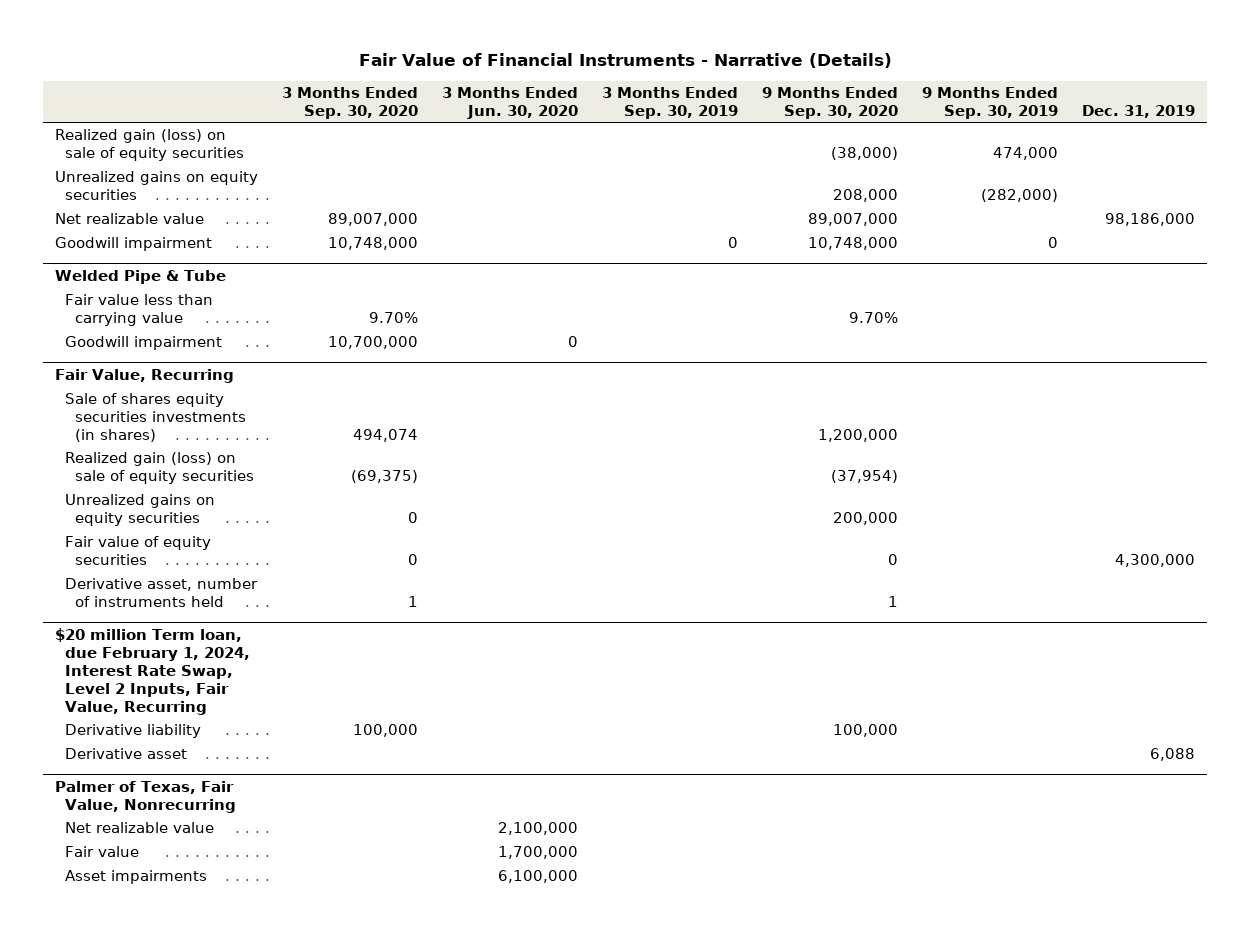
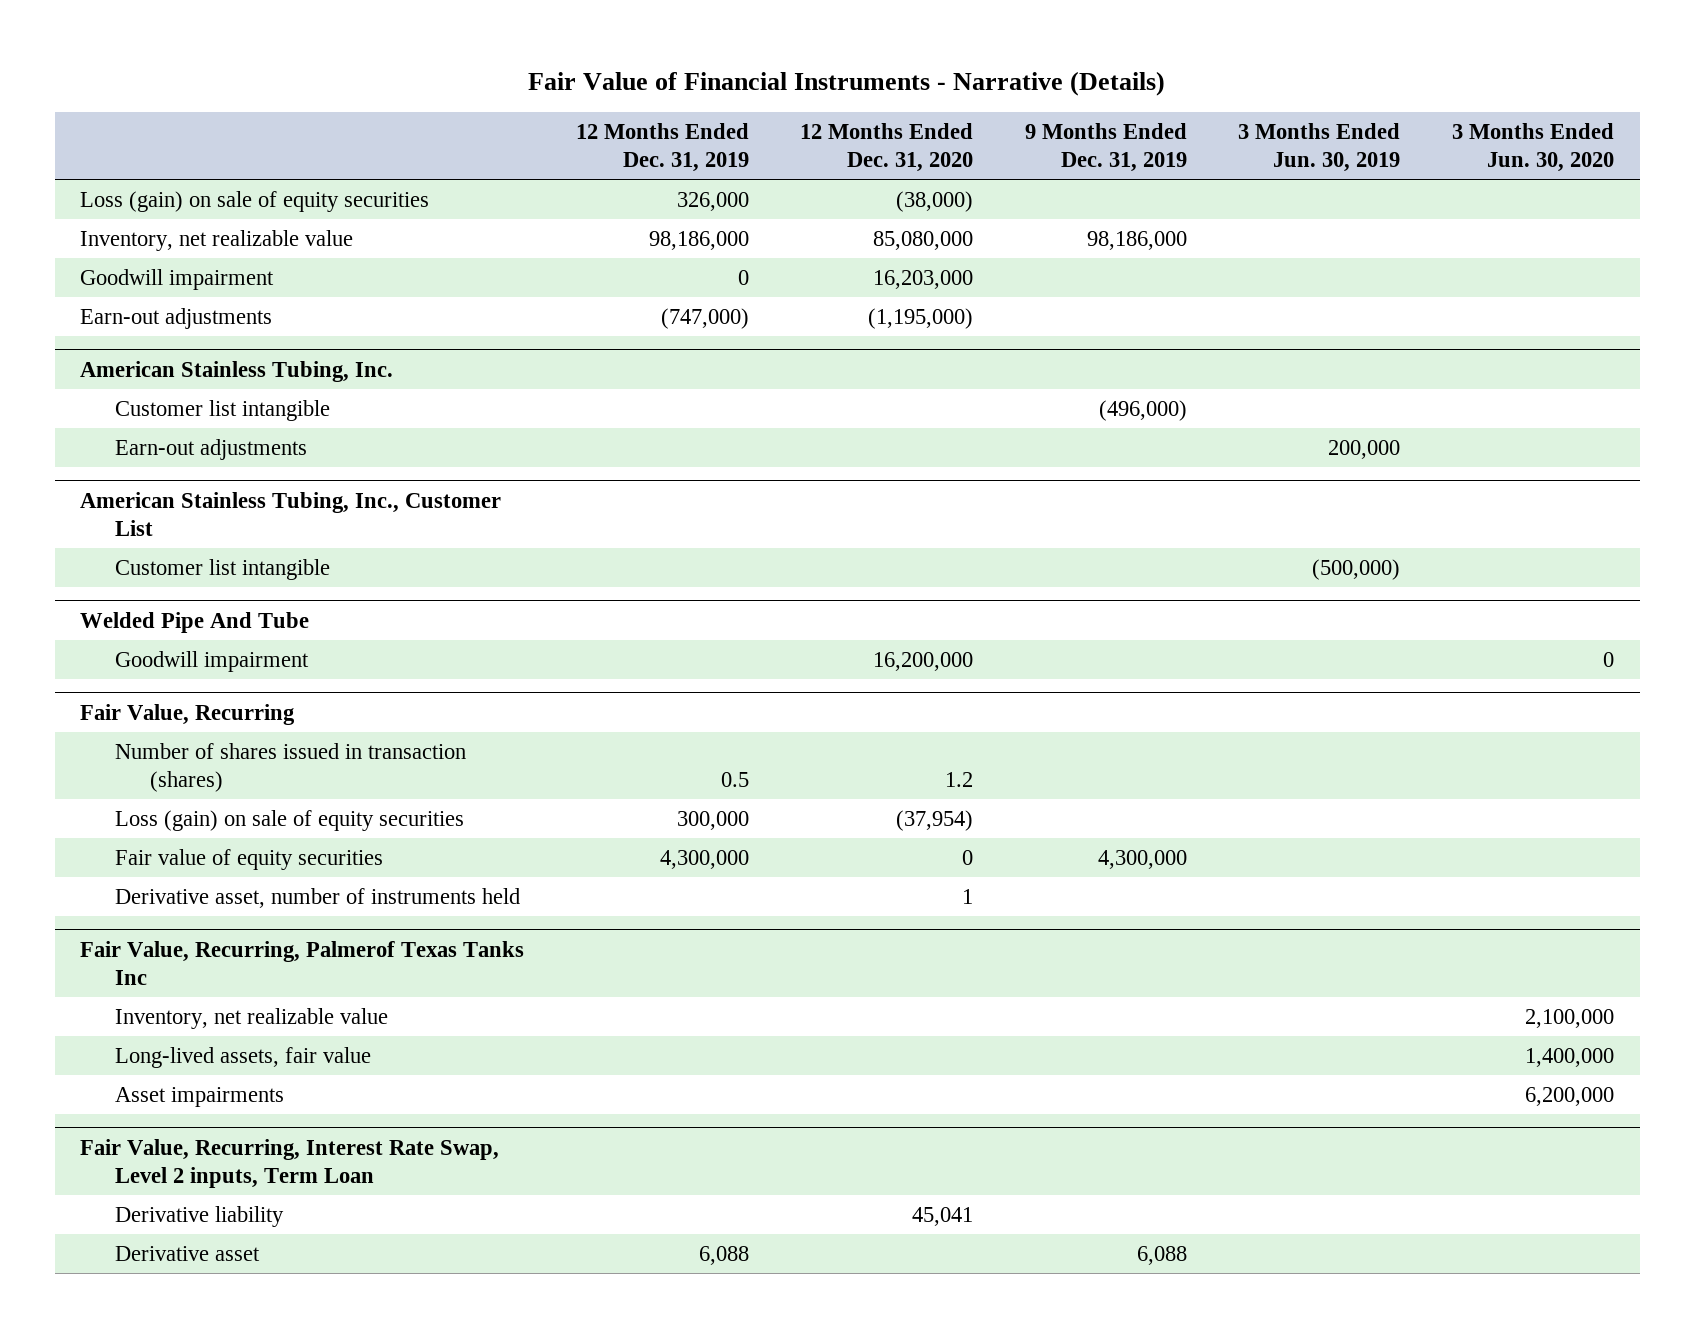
[281,86,418,119] 3 Months Ended Sep. 30, 2020 -> none
[601,86,738,119] 3 Months Ended Sep. 30, 2019 -> none
[761,86,898,119] 9 Months Ended Sep. 30, 2020 -> none
[921,86,1058,119] 9 Months Ended Sep. 30, 2019 -> none
[1081,104,1195,118] Dec. 31, 2019 -> none
none -> [575,123,749,173] 12 Months Ended Dec. 31, 2019
none -> [800,123,974,173] 12 Months Ended Dec. 31, 2020
none -> [1024,123,1187,173] 9 Months Ended Dec. 31, 2019
none -> [1238,123,1401,173] 3 Months Ended Jun. 30, 2019
[54,171,258,201] Unrealized gains on equity securities -> none
[54,129,245,162] Realized gain (loss) on sale of equity securities -> [80,190,430,212] Loss (gain) on sale of equity securities
[54,213,204,225] Net realizable value -> [80,229,354,251] Inventory, net realizable value
[65,294,214,327] Fair value less than carrying value -> none
none -> [80,307,273,329] Earn-out adjustments
none -> [80,360,394,382] American Stainless Tubing, Inc.
none -> [115,399,331,421] Customer list intangible
none -> [115,438,308,460] Earn-out adjustments
none -> [80,491,502,536] American Stainless Tubing, Inc., Customer List
none -> [115,558,331,580] Customer list intangible
[54,270,226,285] Welded Pipe & Tube -> [80,611,310,633] Welded Pipe And Tube
[65,494,216,527] Unrealized gains on equity securities -> none
[65,393,247,442] Sale of shares equity securities investments (in shares) -> [115,742,467,792] Number of shares issued in transaction (shares)
[65,452,255,485] Realized gain (loss) on sale of equity securities -> [115,809,465,831] Loss (gain) on sale of equity securities
none -> [80,940,525,985] Fair Value, Recurring, Palmerof Texas Tanks Inc
none -> [115,1007,389,1029] Inventory, net realizable value
none -> [115,1046,372,1068] Long-lived assets, fair value
none -> [115,1086,285,1107] Asset impairments
[54,628,251,715] $20 million Term loan, due February 1, 2024, Interest Rate Swap, Level 2 Inputs, Fair Value, Recurring -> [80,1138,500,1188] Fair Value, Recurring, Interest Rate Swap, Level 2 inputs, Term Loan
[54,781,237,814] Palmer of Texas, Fair Value, Nonrecurring -> none
[65,822,215,834] Net realizable value -> none
[65,846,140,858] Fair value -> none
[65,870,208,885] Asset impairments -> none

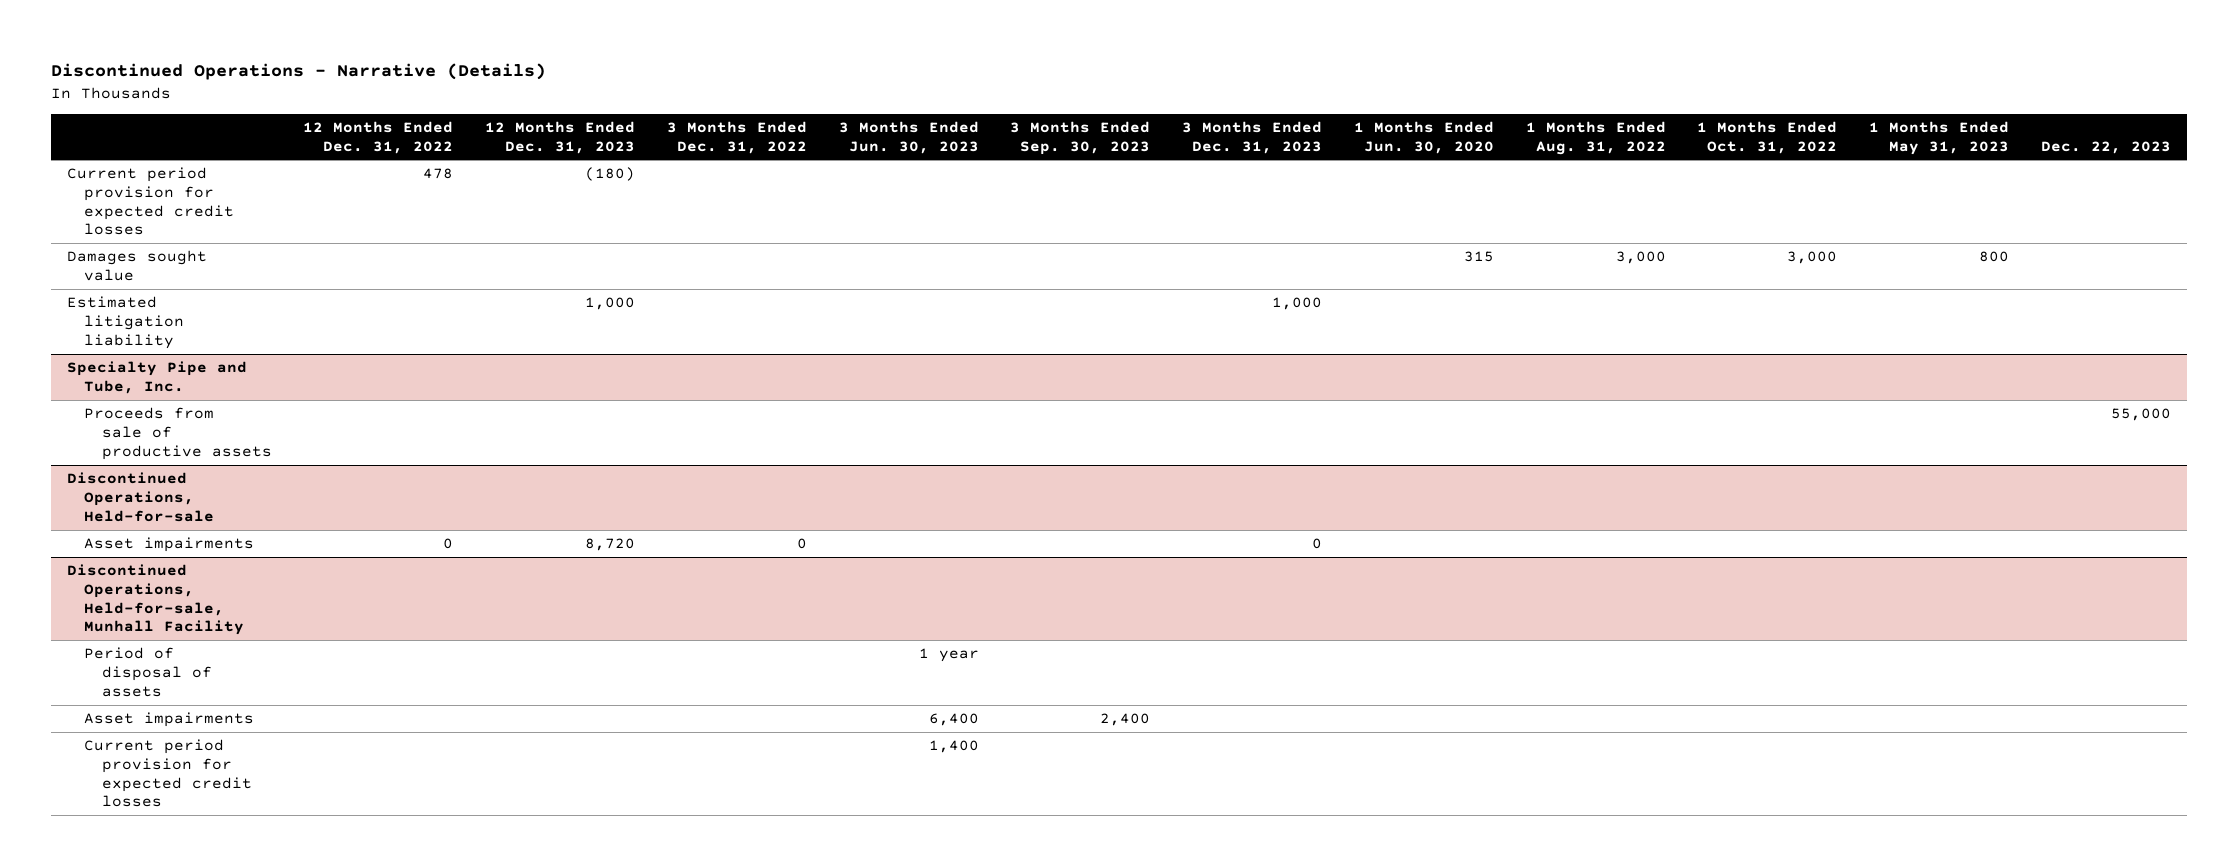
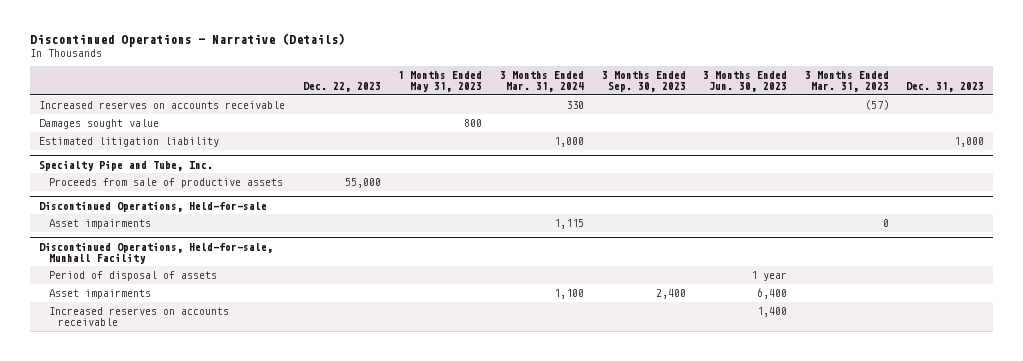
[303,120,454,154] 12 Months Ended Dec. 31, 2022 -> none
[485,120,636,154] 12 Months Ended Dec. 31, 2023 -> none
[666,120,807,154] 3 Months Ended Dec. 31, 2022 -> none
[1182,120,1323,154] 3 Months Ended Dec. 31, 2023 -> none
[1353,120,1494,154] 1 Months Ended Jun. 30, 2020 -> none
[1525,120,1666,155] 1 Months Ended Aug. 31, 2022 -> none
[1697,120,1838,154] 1 Months Ended Oct. 31, 2022 -> none
none -> [499,71,584,93] 3 Months Ended Mar. 31, 2024
none -> [804,71,889,93] 3 Months Ended Mar. 31, 2023
none -> [906,82,985,93] Dec. 31, 2023
[66,167,235,236] Current period provision for expected credit losses -> [39,101,286,110] Increased reserves on accounts receivable
[84,739,252,808] Current period provision for expected credit losses -> [48,307,229,327] Increased reserves on accounts receivable

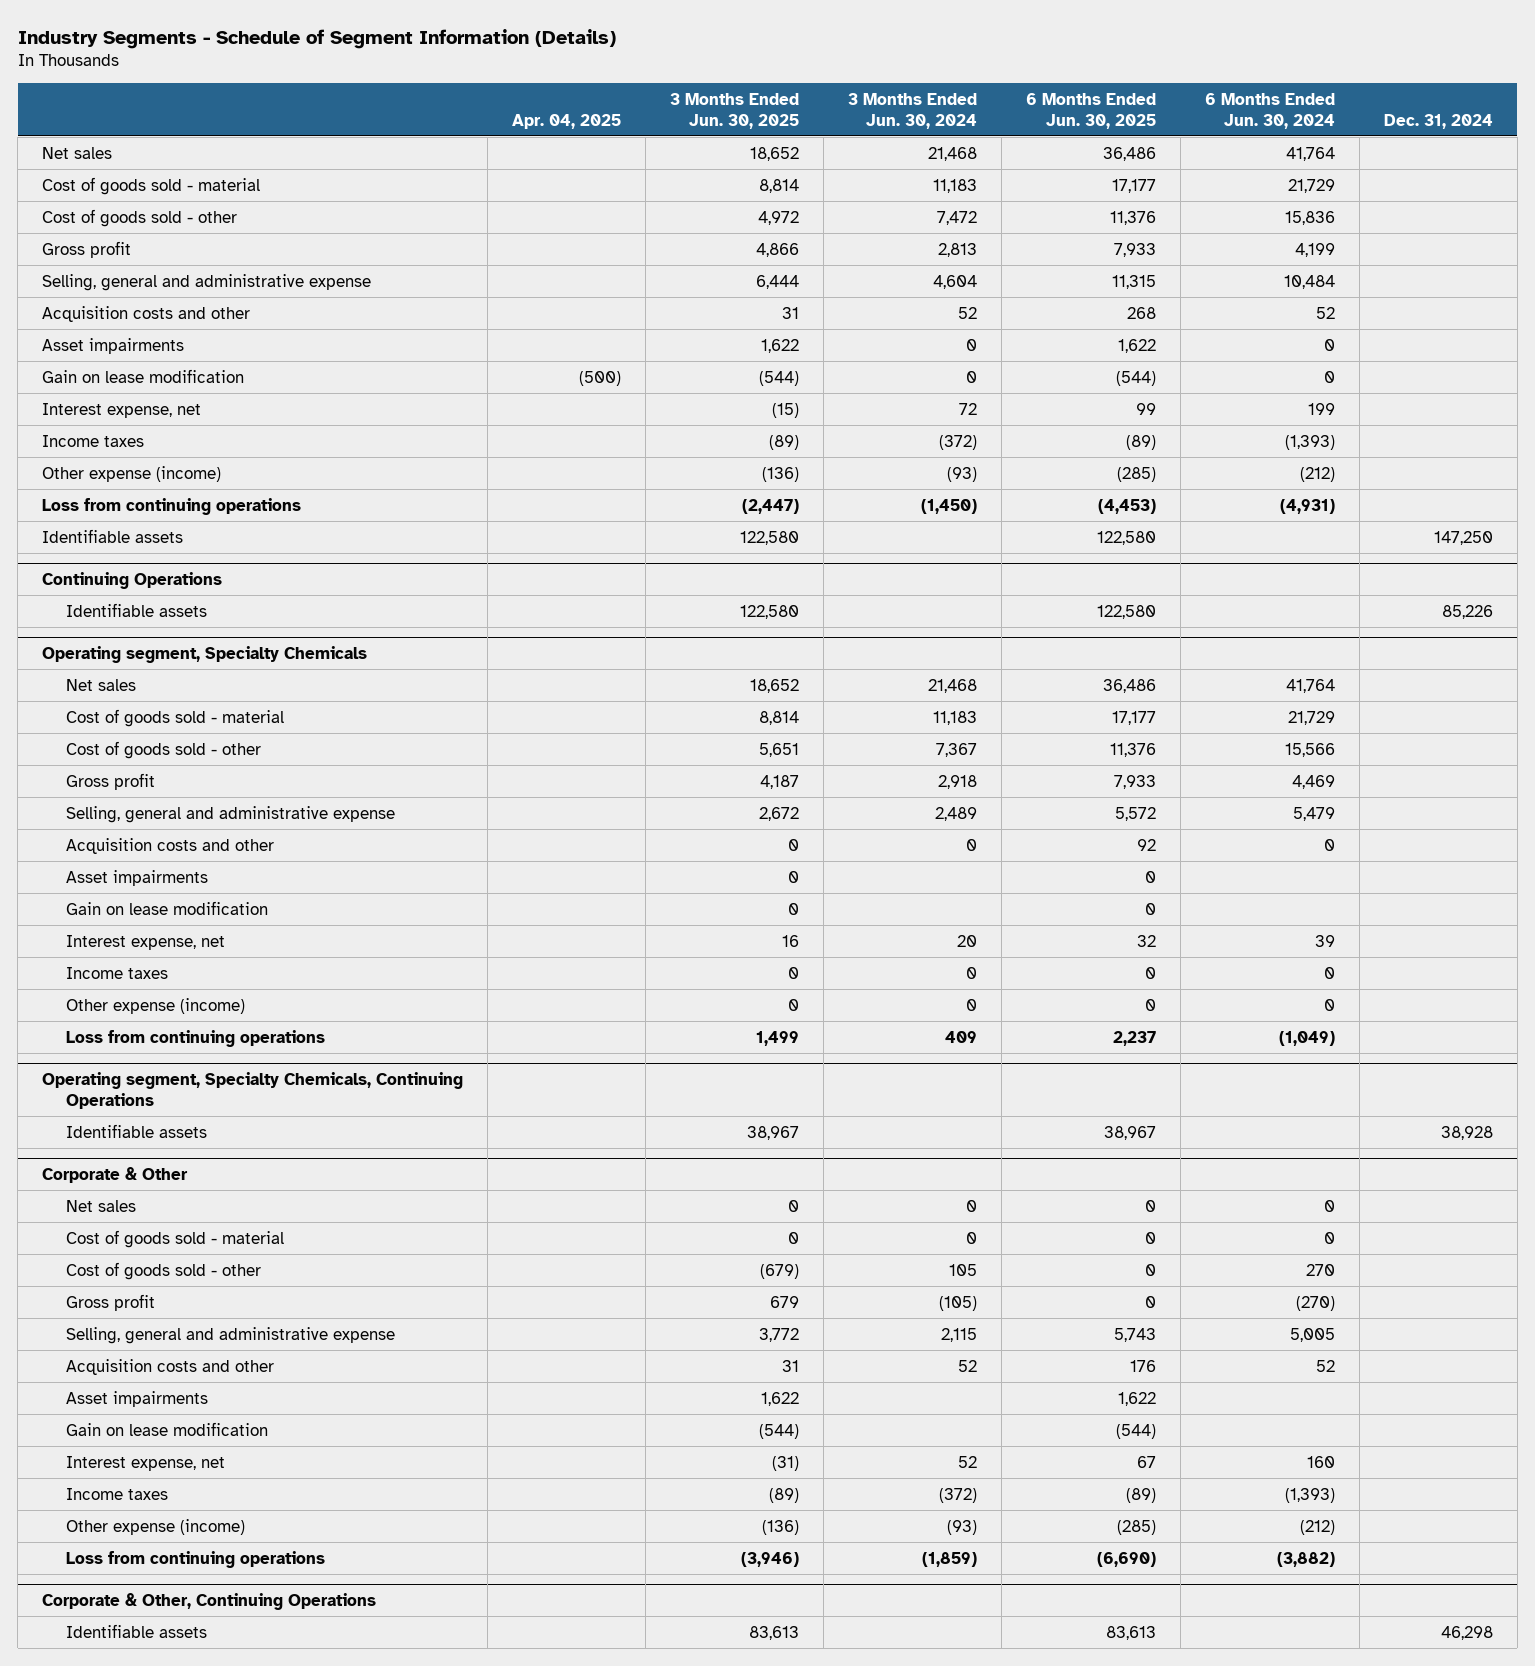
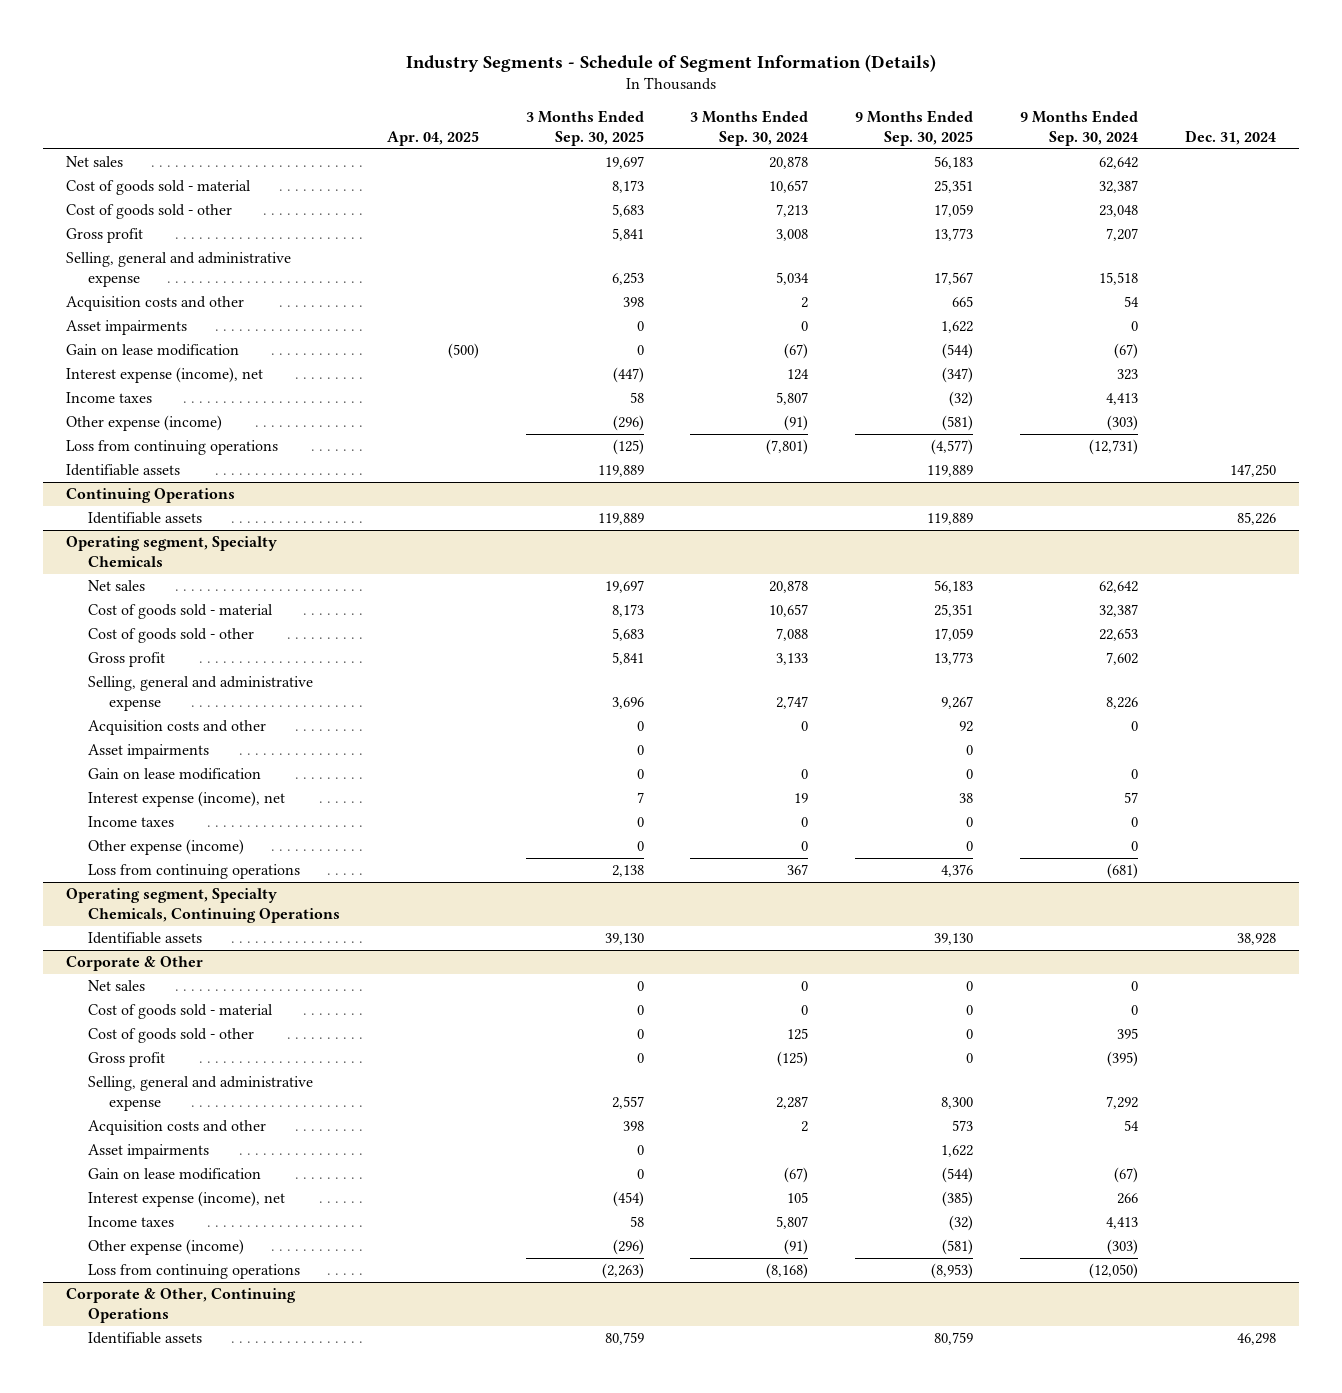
[670,92,800,129] 3 Months Ended Jun. 30, 2025 -> none
[848,92,978,129] 3 Months Ended Jun. 30, 2024 -> none
[1026,92,1157,129] 6 Months Ended Jun. 30, 2025 -> none
[1204,92,1335,129] 6 Months Ended Jun. 30, 2024 -> none
none -> [525,110,644,147] 3 Months Ended Sep. 30, 2025
none -> [690,110,809,147] 3 Months Ended Sep. 30, 2024
none -> [855,110,974,147] 9 Months Ended Sep. 30, 2025
none -> [1020,110,1139,147] 9 Months Ended Sep. 30, 2024
[42,402,202,418] Interest expense, net -> [66,367,264,384] Interest expense (income), net
[66,934,226,950] Interest expense, net -> [87,791,285,808] Interest expense (income), net
[66,1455,226,1471] Interest expense, net -> [87,1191,285,1208] Interest expense (income), net

